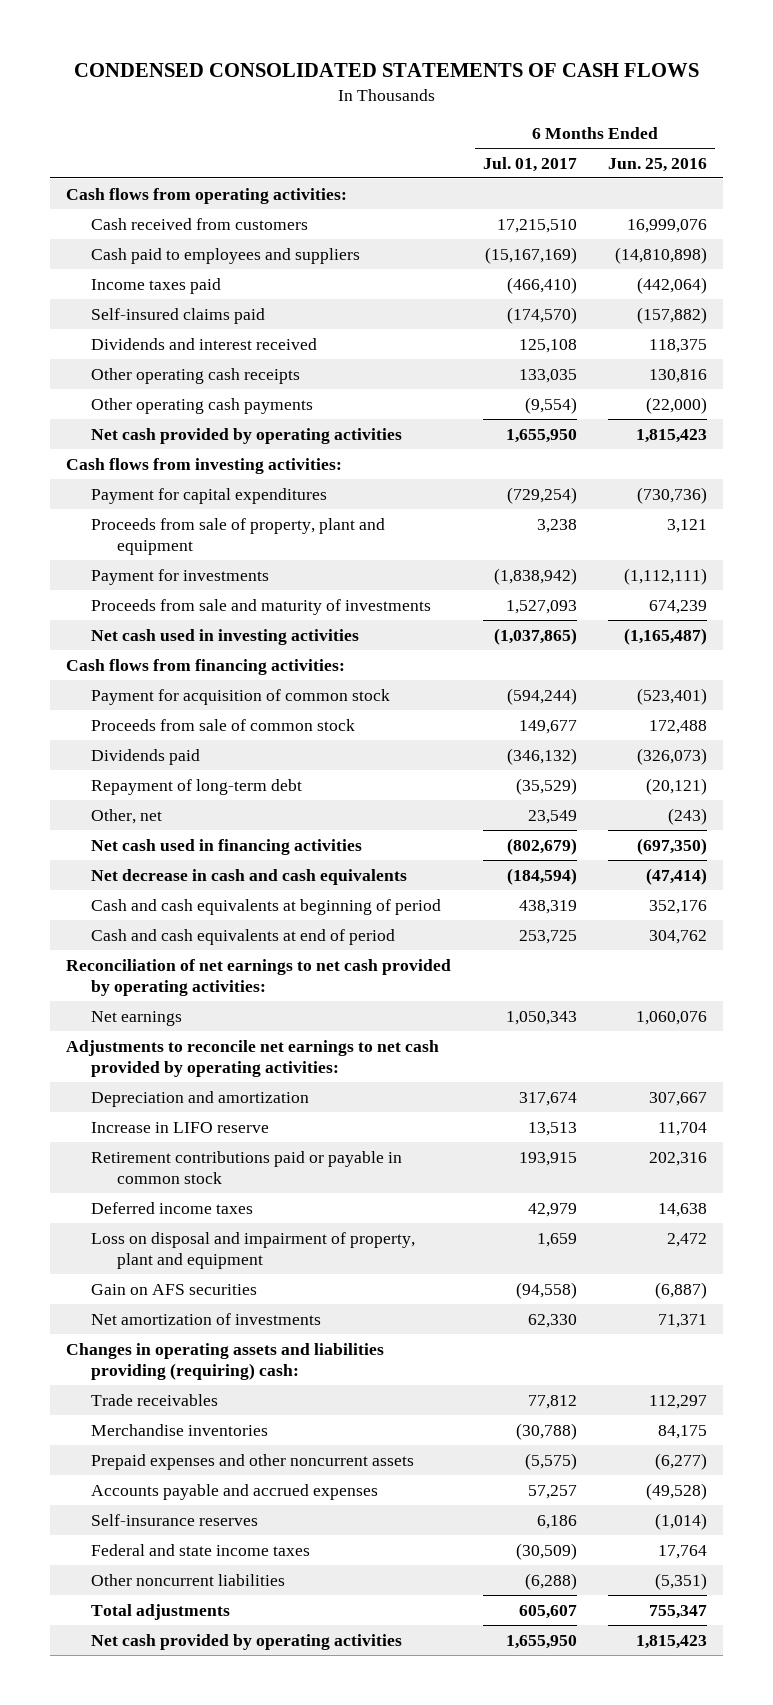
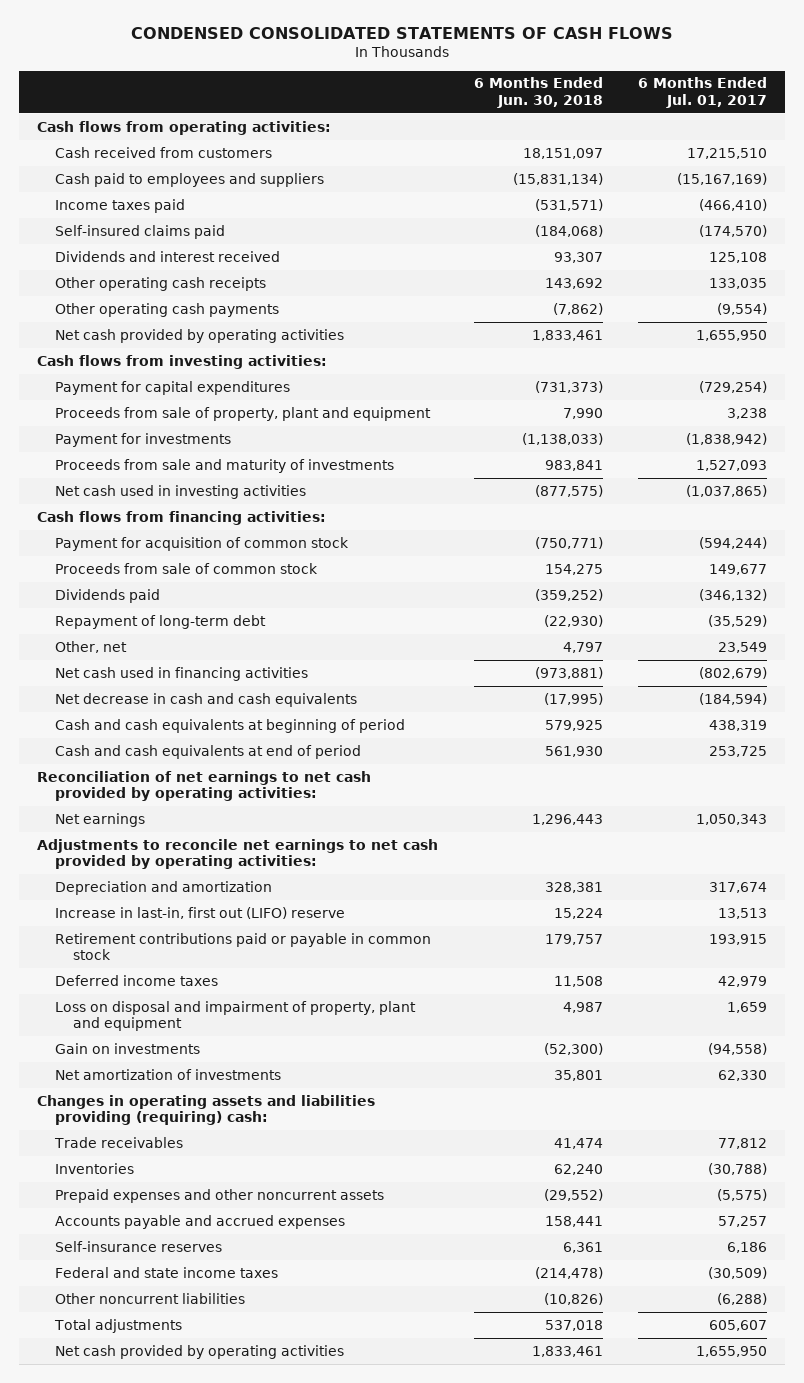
[608,157,708,172] Jun. 25, 2016 -> none
none -> [473,77,603,108] 6 Months Ended Jun. 30, 2018
[91,1121,270,1133] Increase in LIFO reserve -> [54,906,345,919] Increase in last-in, first out (LIFO) reserve
[91,1283,258,1295] Gain on AFS securities -> [54,1042,200,1054] Gain on investments
[91,1423,269,1436] Merchandise inventories -> [54,1162,134,1174] Inventories

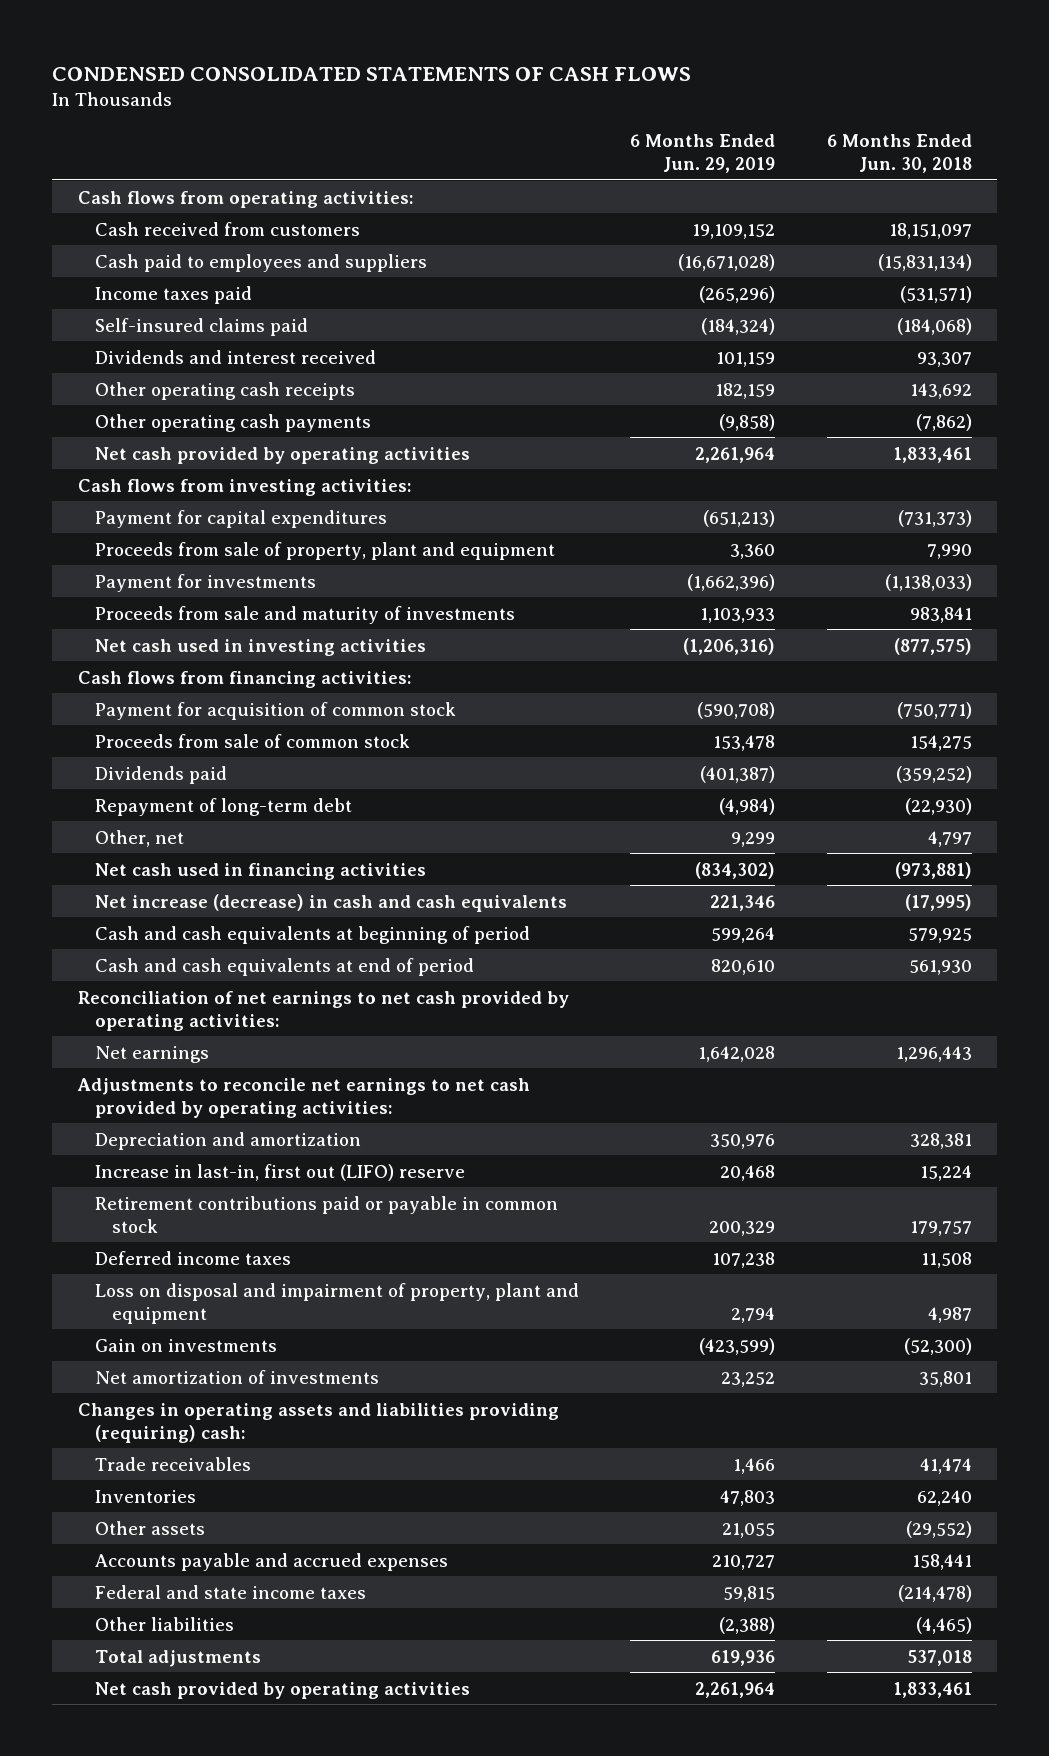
[638,77,768,108] 6 Months Ended Jul. 01, 2017 -> none
none -> [630,133,776,173] 6 Months Ended Jun. 29, 2019
[54,692,357,707] Net decrease in cash and cash equivalents -> [95,893,568,912] Net increase (decrease) in cash and cash equivalents
[54,1188,384,1203] Prepaid expenses and other noncurrent assets -> [95,1520,206,1535] Other assets
[54,1240,222,1252] Self-insurance reserves -> none
[54,1292,245,1304] Other noncurrent liabilities -> [95,1616,235,1631] Other liabilities
[543,1292,603,1305] (10,826) -> [915,1616,972,1634] (4,465)

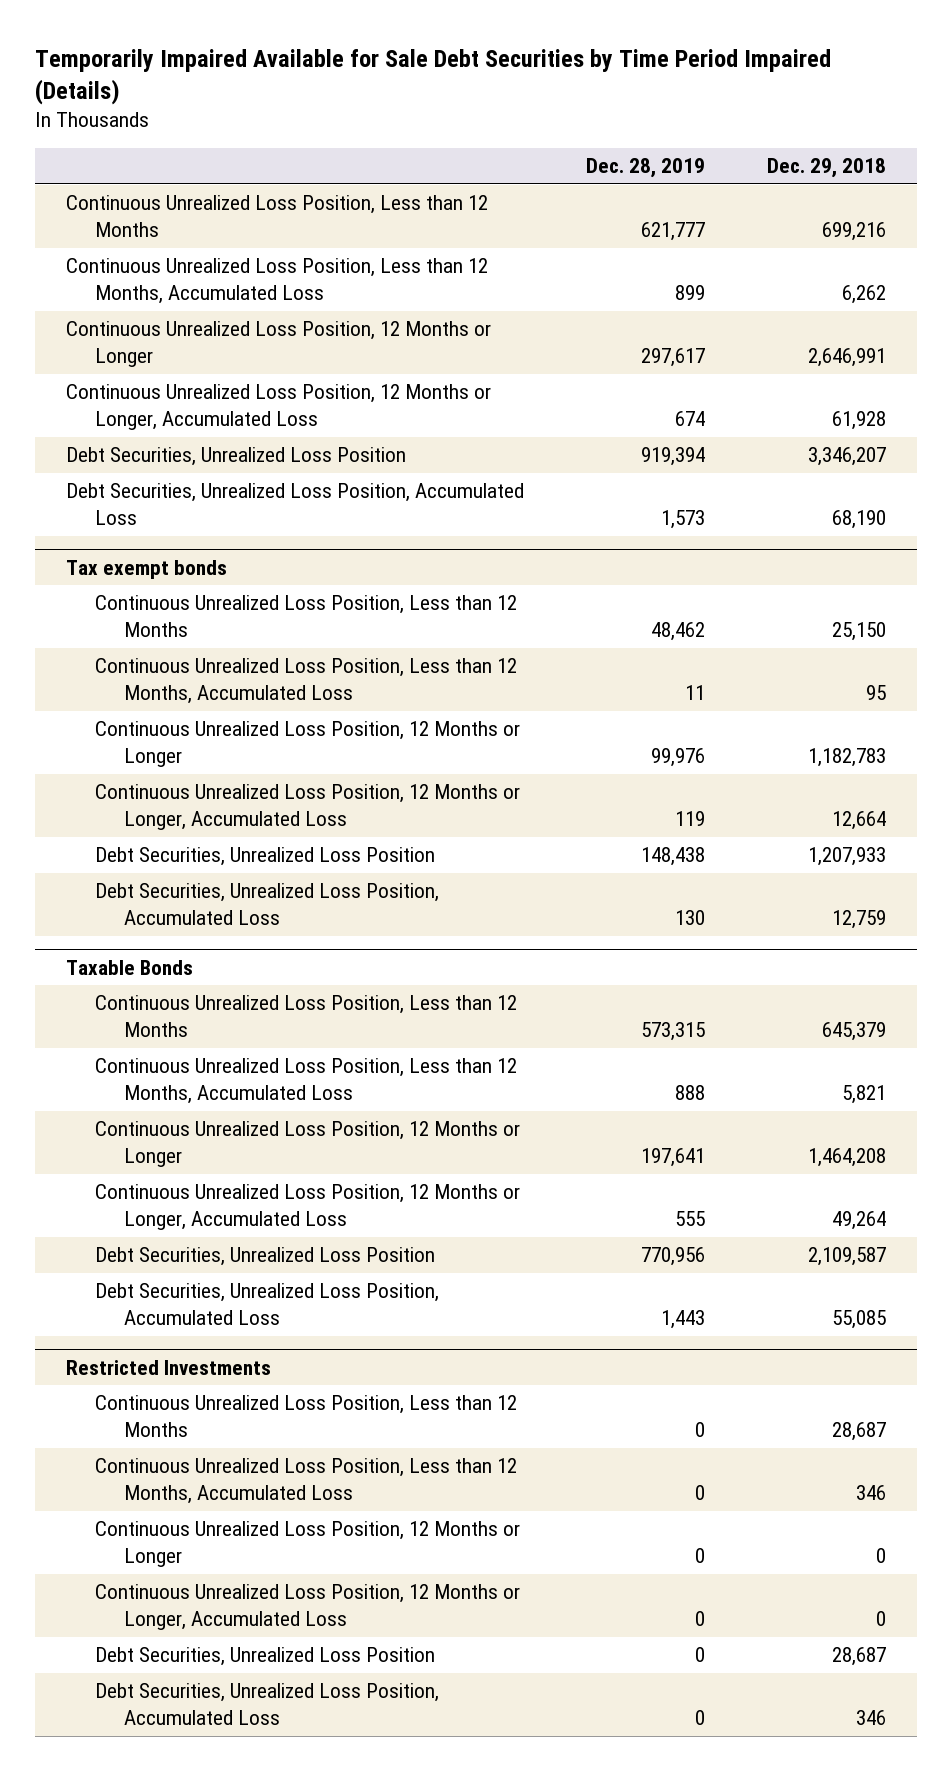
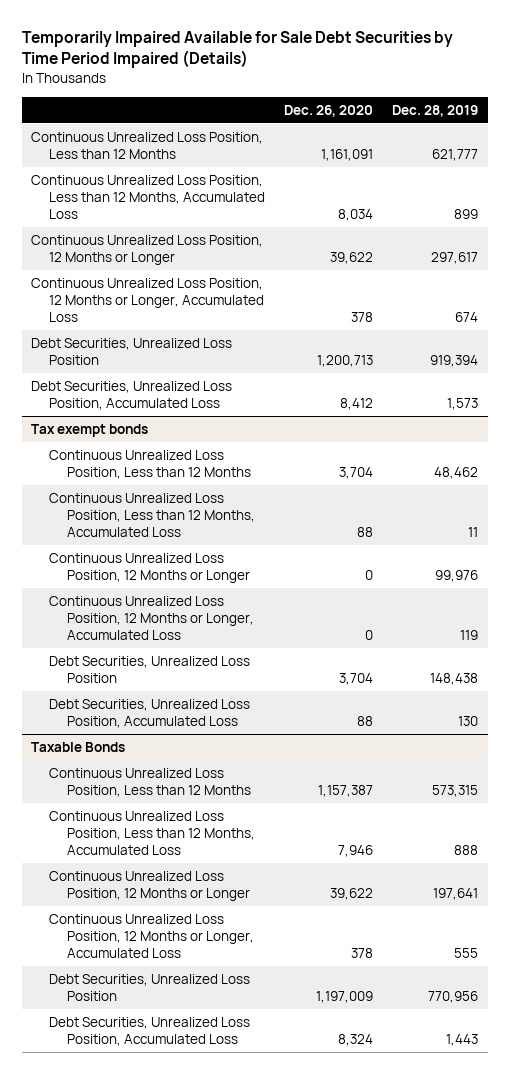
[766,158,886,179] Dec. 29, 2018 -> none
none -> [284,104,374,117] Dec. 26, 2020
[65,1359,271,1375] Restricted Investments -> none
[94,1395,517,1438] Continuous Unrealized Loss Position, Less than 12 Months -> none
[94,1458,517,1505] Continuous Unrealized Loss Position, Less than 12 Months, Accumulated Loss -> none
[94,1521,520,1568] Continuous Unrealized Loss Position, 12 Months or Longer -> none
[94,1584,520,1631] Continuous Unrealized Loss Position, 12 Months or Longer, Accumulated Loss -> none
[94,1647,435,1667] Debt Securities, Unrealized Loss Position -> none
[94,1683,439,1726] Debt Securities, Unrealized Loss Position, Accumulated Loss -> none

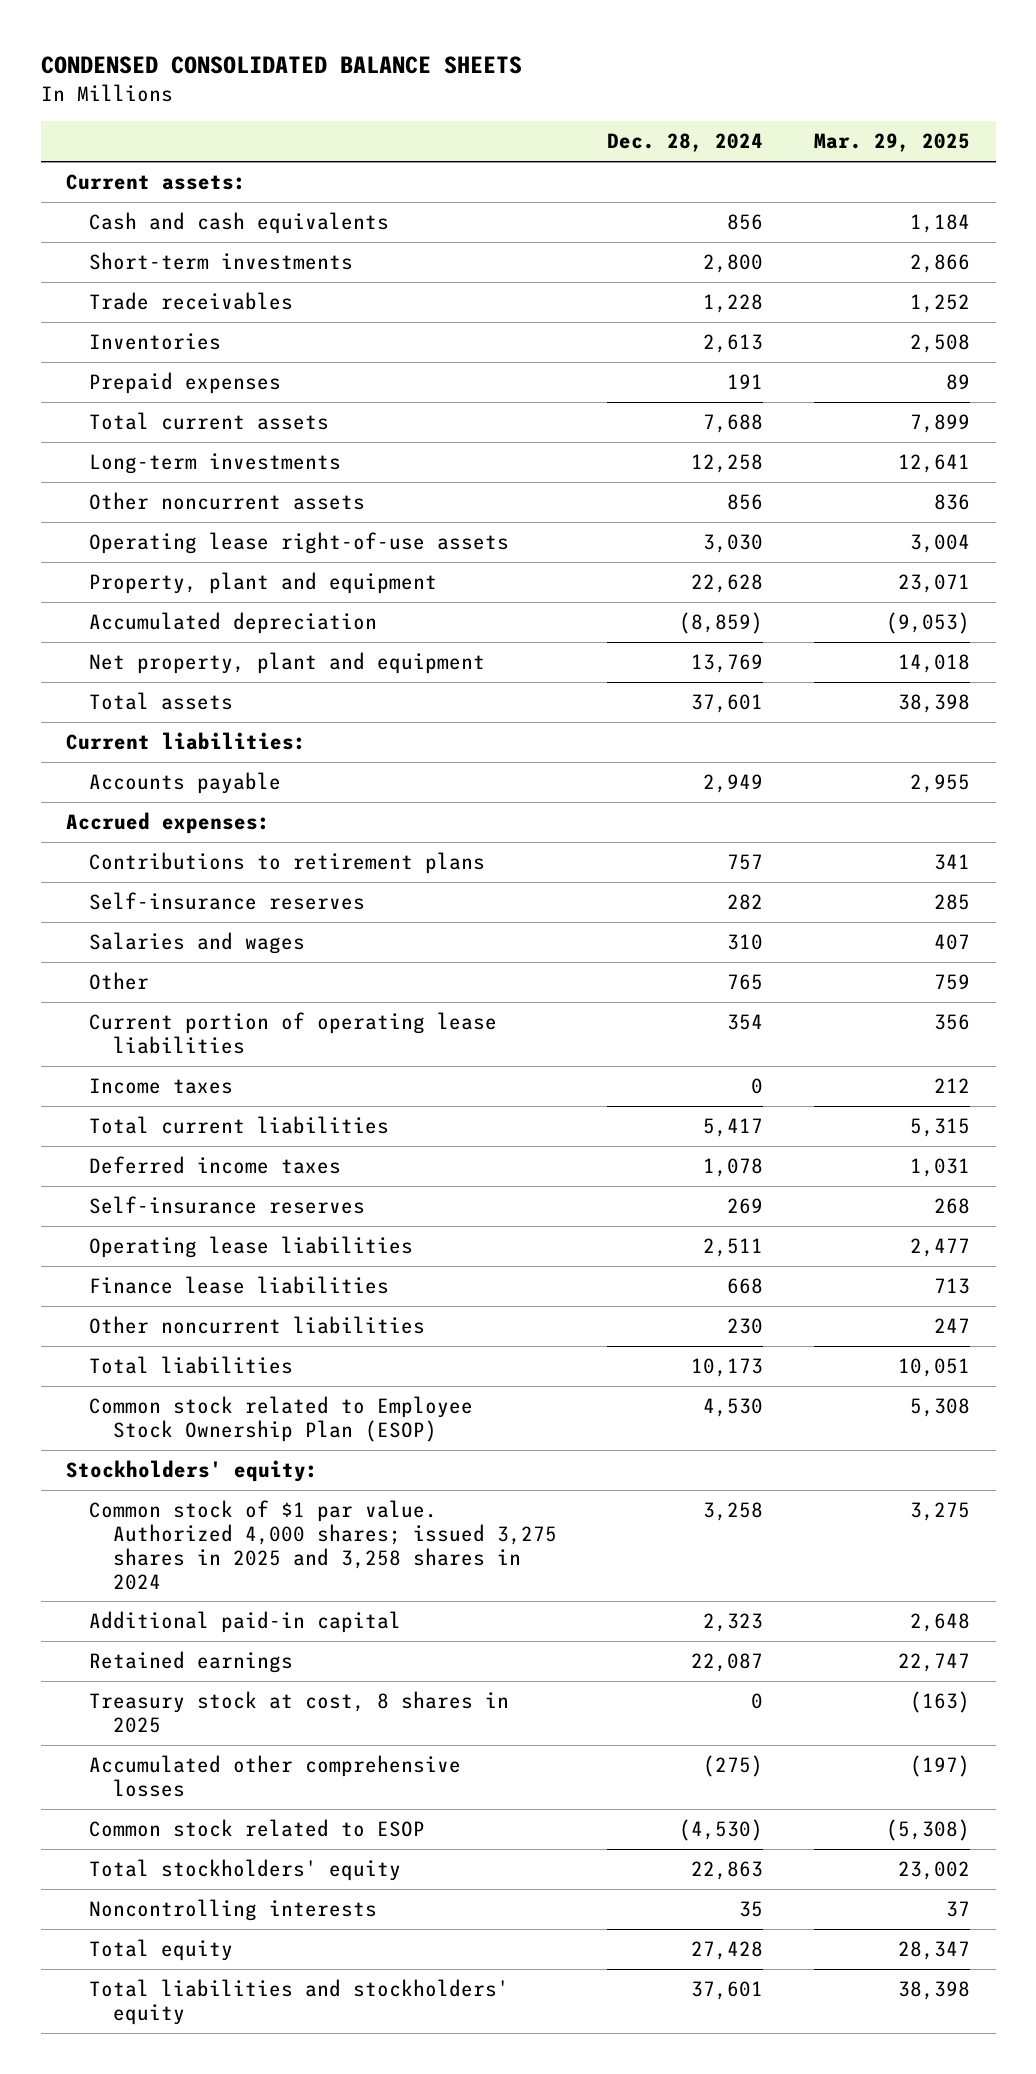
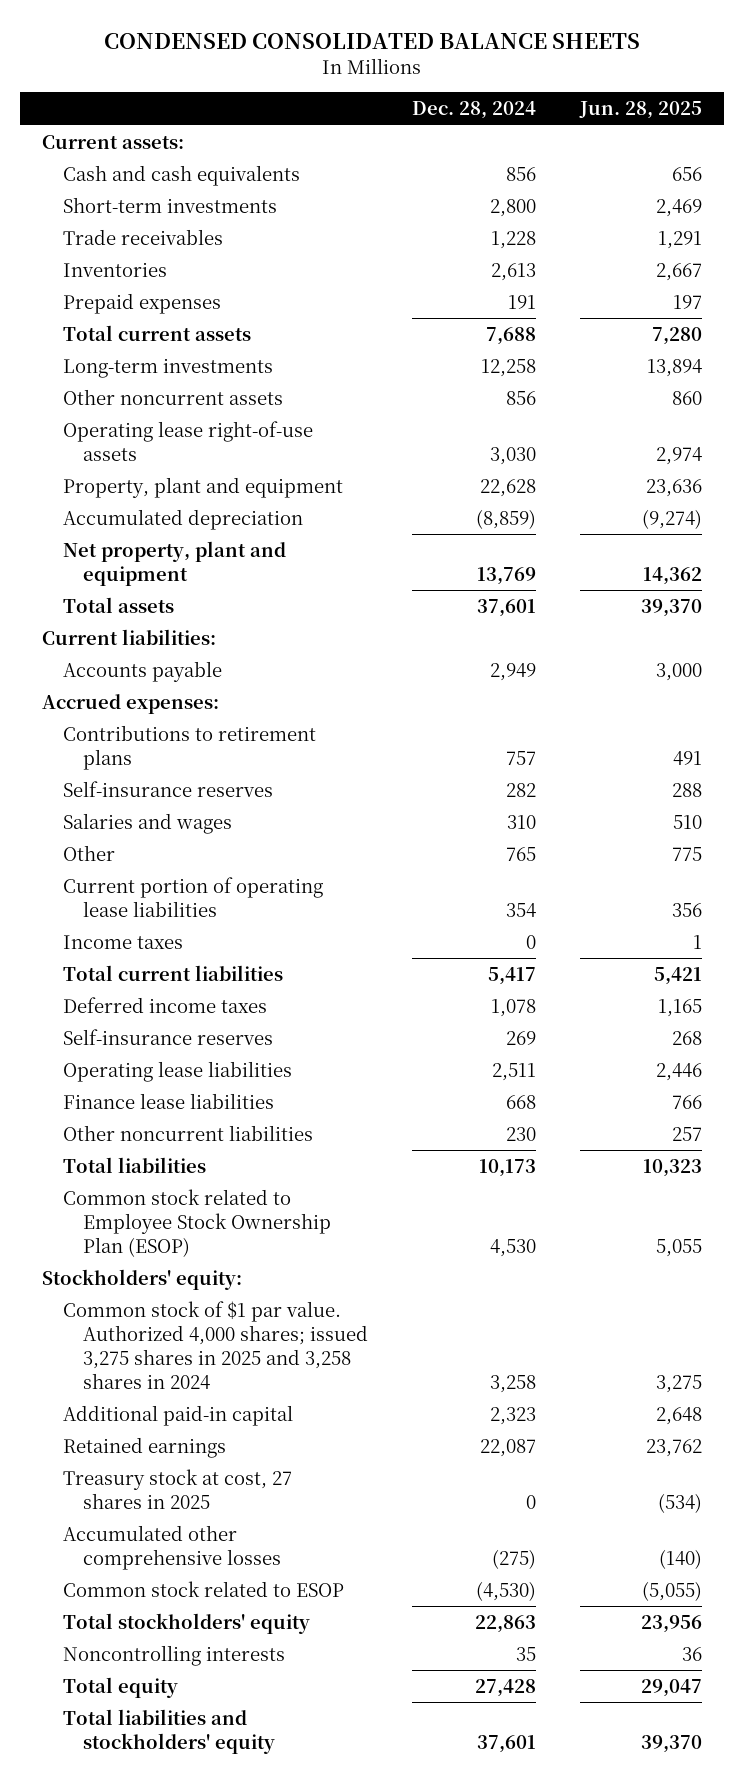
[814,133,971,153] Mar. 29, 2025 -> none
none -> [578,101,702,120] Jun. 28, 2025
[89,1691,510,1733] Treasury stock at cost, 8 shares in 2025 -> [62,1468,292,1509] Treasury stock at cost, 27 shares in 2025

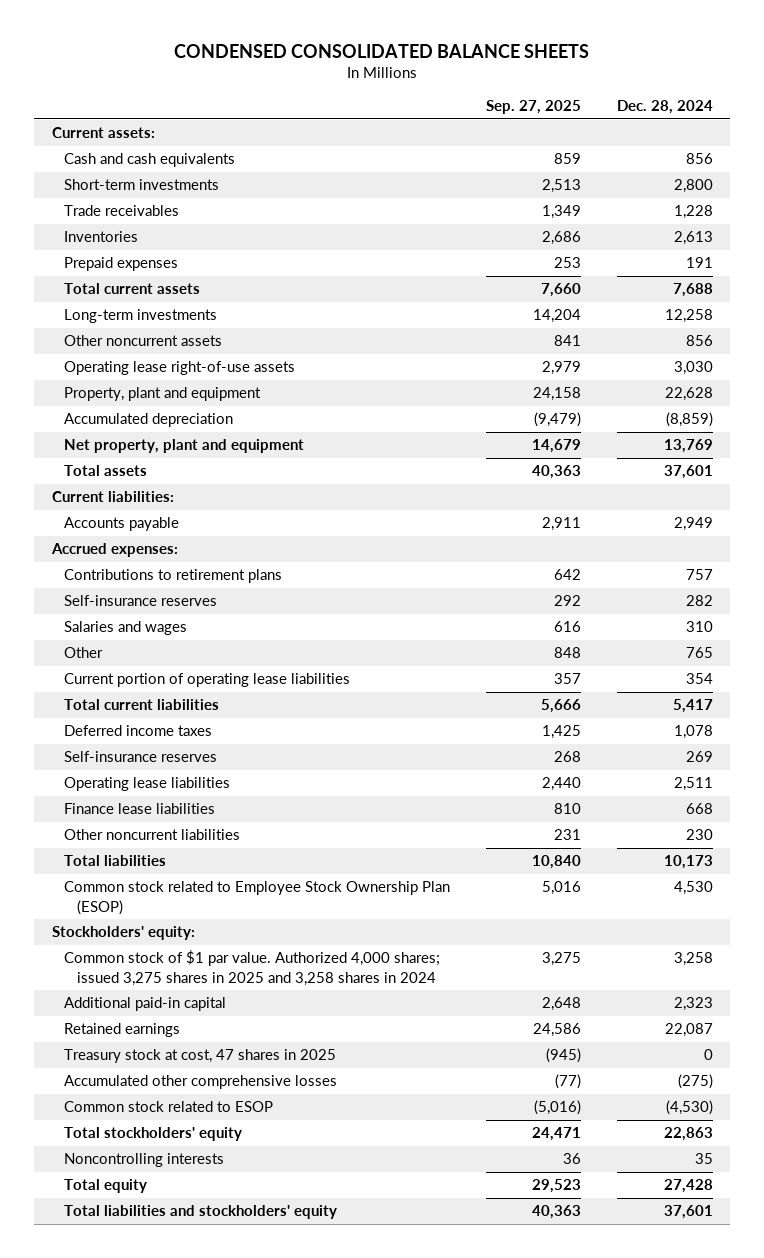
[578,101,702,120] Jun. 28, 2025 -> none
none -> [485,100,581,115] Sep. 27, 2025
[62,934,183,949] Income taxes -> none
[62,1468,292,1509] Treasury stock at cost, 27 shares in 2025 -> [64,1049,337,1064] Treasury stock at cost, 47 shares in 2025

